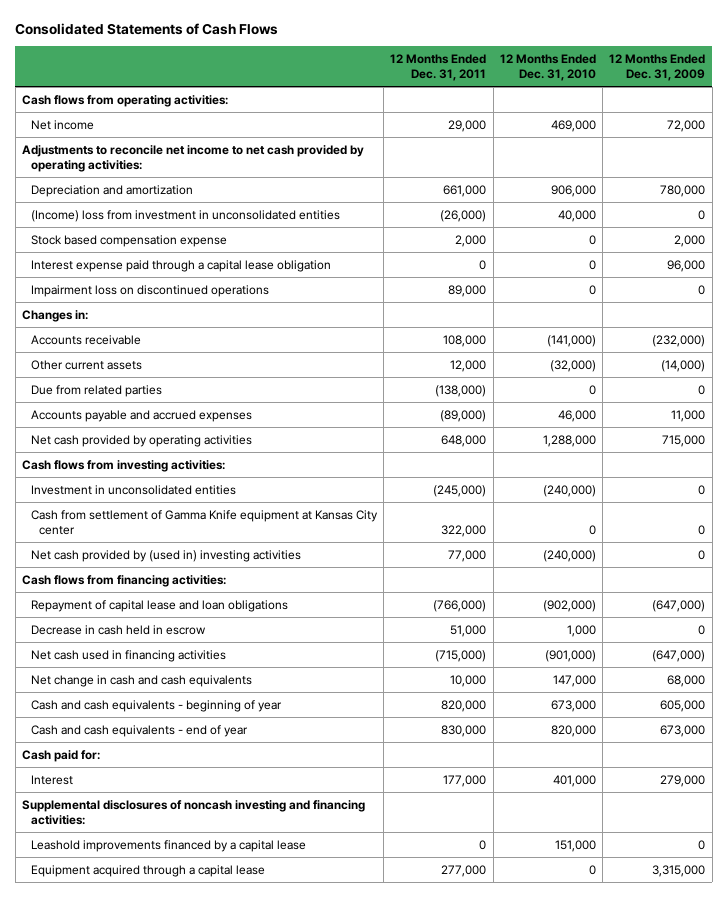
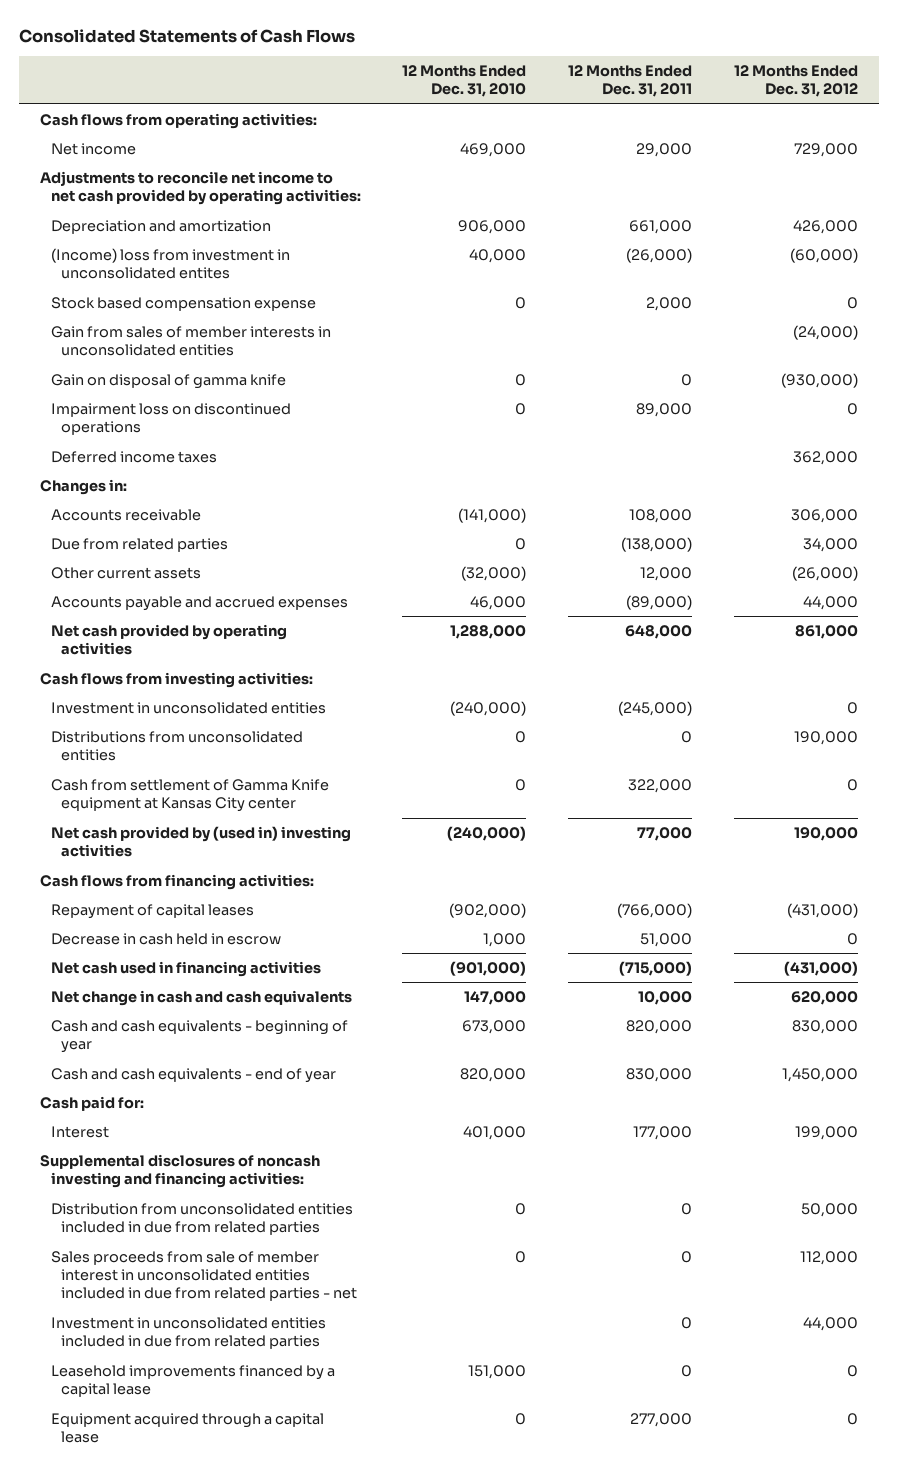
[609,53,706,82] 12 Months Ended Dec. 31, 2009 -> none
none -> [733,64,858,98] 12 Months Ended Dec. 31, 2012
[30,209,340,222] (Income) loss from investment in unconsolidated entities -> [50,247,290,280] (Income) loss from investment in unconsolidated entites
[30,259,331,272] Interest expense paid through a capital lease obligation -> none
none -> [50,325,331,357] Gain from sales of member interests in unconsolidated entities
none -> [50,373,286,389] Gain on disposal of gamma knife
none -> [50,450,217,463] Deferred income taxes
[30,359,142,370] Other current assets -> [50,566,201,579] Other current assets
none -> [50,730,303,762] Distributions from unconsolidated entities
[30,599,288,612] Repayment of capital lease and loan obligations -> [50,903,254,919] Repayment of capital leases
none -> [50,1202,353,1236] Distribution from unconsolidated entities included in due from related parties
none -> [50,1250,358,1302] Sales proceeds from sale of member interest in unconsolidated entities included in due from related parties - net
none -> [50,1316,326,1350] Investment in unconsolidated entities included in due from related parties
[30,839,306,852] Leashold improvements financed by a capital lease -> [50,1364,335,1398] Leasehold improvements financed by a capital lease

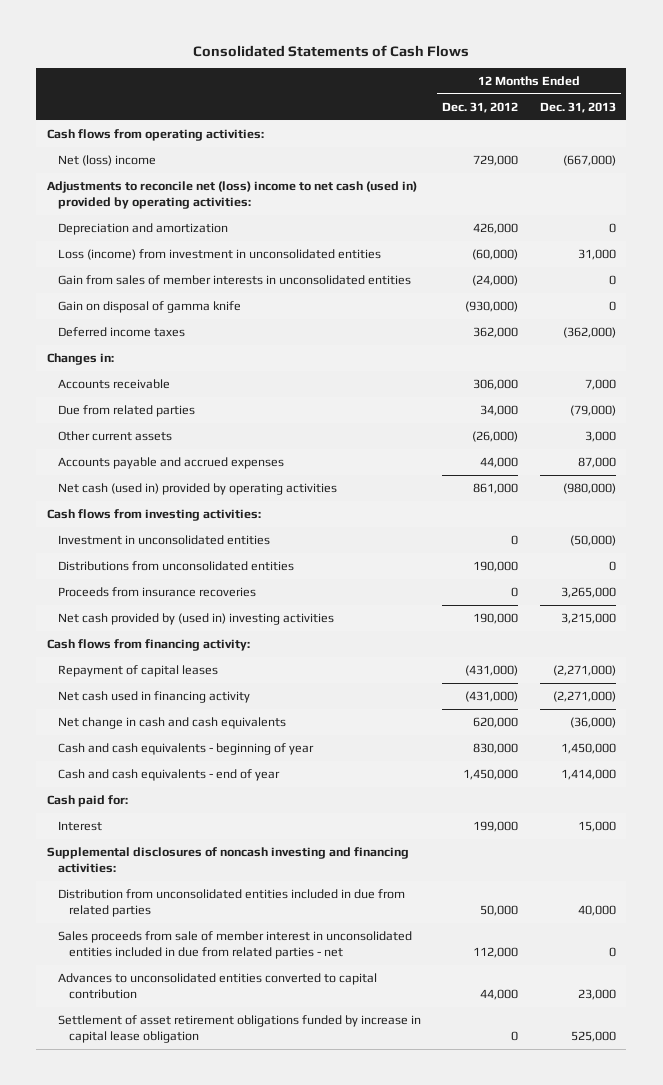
[402,64,527,98] 12 Months Ended Dec. 31, 2010 -> none
[568,64,693,98] 12 Months Ended Dec. 31, 2011 -> none
none -> [539,101,616,113] Dec. 31, 2013
[50,142,136,155] Net income -> [57,154,156,166] Net (loss) income
[40,170,361,206] Adjustments to reconcile net income to net cash provided by operating activities: -> [47,180,418,210] Adjustments to reconcile net (loss) income to net cash (used in) provided by operating activities:
[50,296,316,311] Stock based compensation expense -> none
[50,247,290,280] (Income) loss from investment in unconsolidated entites -> [57,248,381,260] Loss (income) from investment in unconsolidated entities
[50,402,291,436] Impairment loss on discontinued operations -> none
[50,623,287,656] Net cash provided by operating activities -> [57,482,337,495] Net cash (used in) provided by operating activities
[50,778,329,813] Cash from settlement of Gamma Knife equipment at Kansas City center -> none
none -> [57,586,256,597] Proceeds from insurance recoveries
[40,873,315,890] Cash flows from financing activities: -> [47,638,251,651] Cash flows from financing activity:
[50,932,281,945] Decrease in cash held in escrow -> none
[50,960,321,977] Net cash used in financing activities -> [57,690,250,703] Net cash used in financing activity
[50,1364,335,1398] Leasehold improvements financed by a capital lease -> none
[50,1412,324,1444] Equipment acquired through a capital lease -> none
[50,1316,326,1350] Investment in unconsolidated entities included in due from related parties -> [57,972,377,1000] Advances to unconsolidated entities converted to capital contribution
none -> [57,1014,421,1044] Settlement of asset retirement obligations funded by increase in capital lease obligation

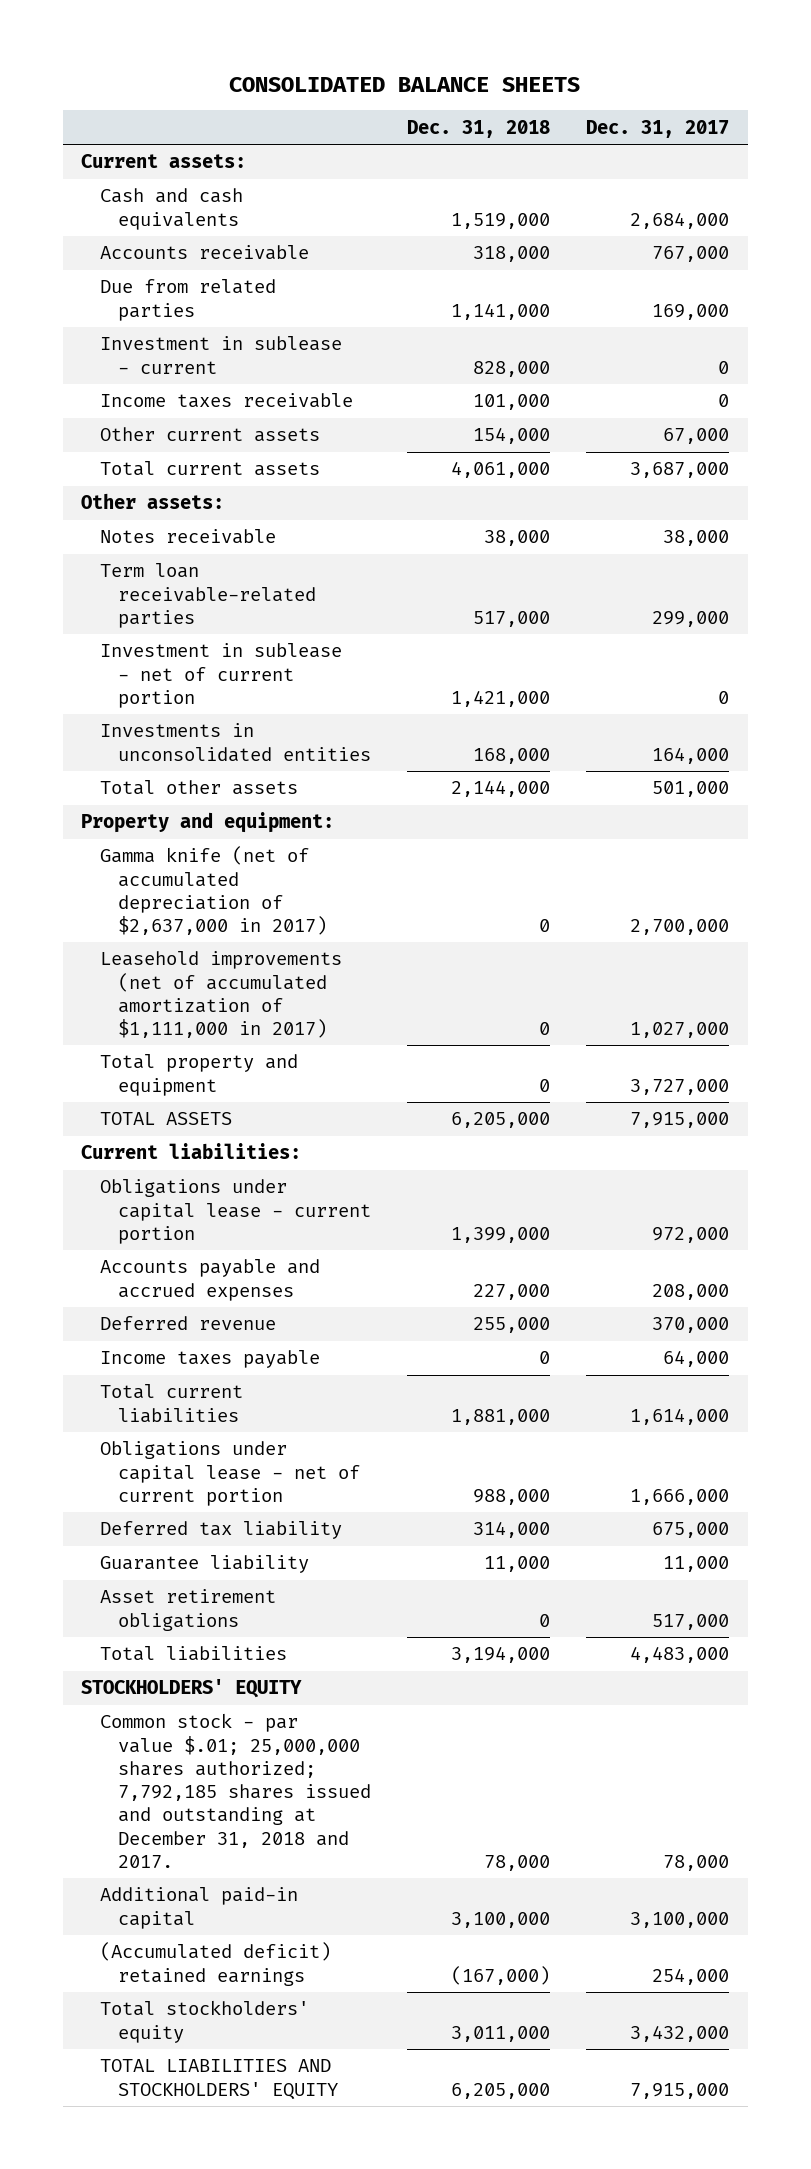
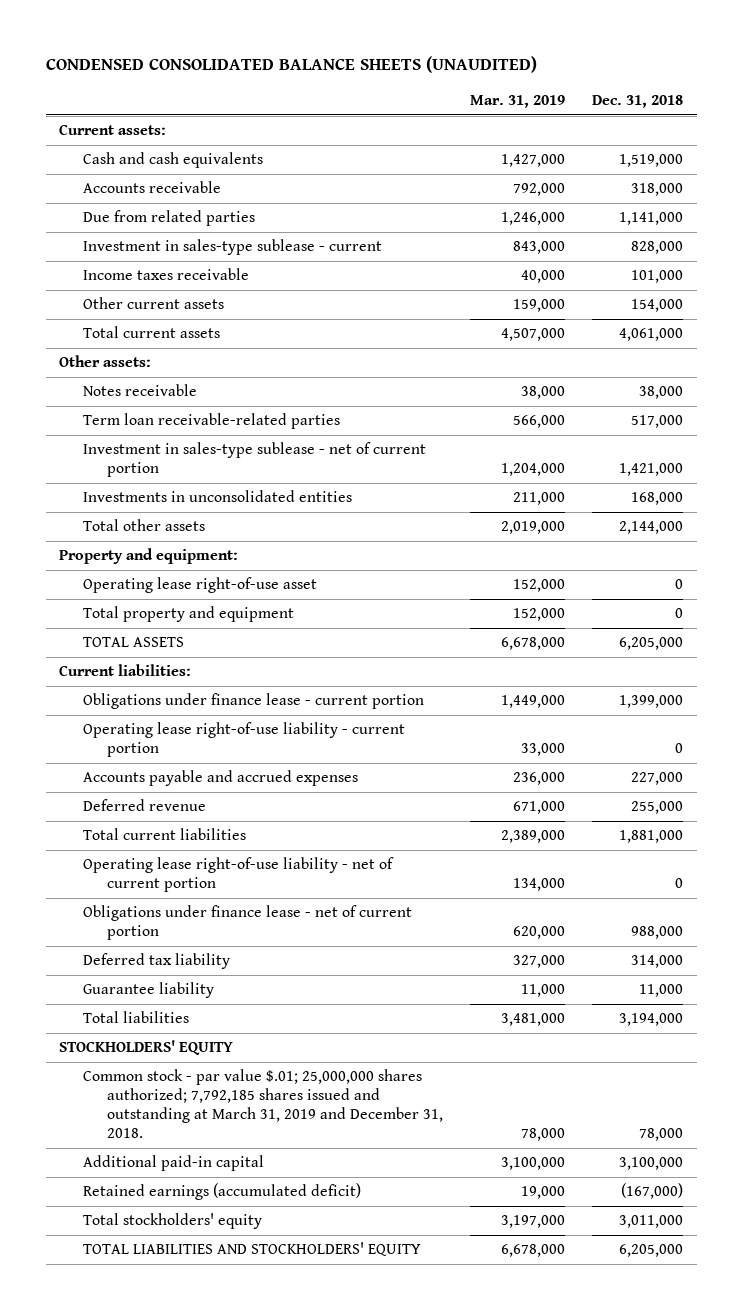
[229,76,581,92] CONSOLIDATED BALANCE SHEETS -> [45,56,537,74] CONDENSED CONSOLIDATED BALANCE SHEETS (UNAUDITED)
[586,119,730,138] Dec. 31, 2017 -> none
none -> [469,94,565,108] Mar. 31, 2019
[99,336,342,374] Investment in sublease - current -> [82,239,382,256] Investment in sales-type sublease - current
[99,643,342,708] Investment in sublease - net of current portion -> [82,442,426,478] Investment in sales-type sublease - net of current portion
[99,846,327,936] Gamma knife (net of accumulated depreciation of $2,637,000 in 2017) -> none
[99,951,342,1039] Leasehold improvements (net of accumulated amortization of $1,111,000 in 2017) -> none
none -> [82,577,317,594] Operating lease right-of-use asset
[99,1179,371,1244] Obligations under capital lease - current portion -> [82,693,424,710] Obligations under finance lease - current portion
none -> [82,722,405,758] Operating lease right-of-use liability - current portion
[99,1350,320,1369] Income taxes payable -> none
none -> [82,857,394,893] Operating lease right-of-use liability - net of current portion
[99,1441,360,1506] Obligations under capital lease - net of current portion -> [82,905,412,941] Obligations under finance lease - net of current portion
[99,1589,276,1631] Asset retirement obligations -> none
[99,1713,371,1868] Common stock - par value $.01; 25,000,000 shares authorized; 7,792,185 shares issued and outstanding at December 31, 2018 and 2017. -> [82,1069,443,1139] Common stock - par value $.01; 25,000,000 shares authorized; 7,792,185 shares issued and outstanding at March 31, 2019 and December 31, 2018.
[99,1942,331,1986] (Accumulated deficit) retained earnings -> [82,1183,361,1201] Retained earnings (accumulated deficit)

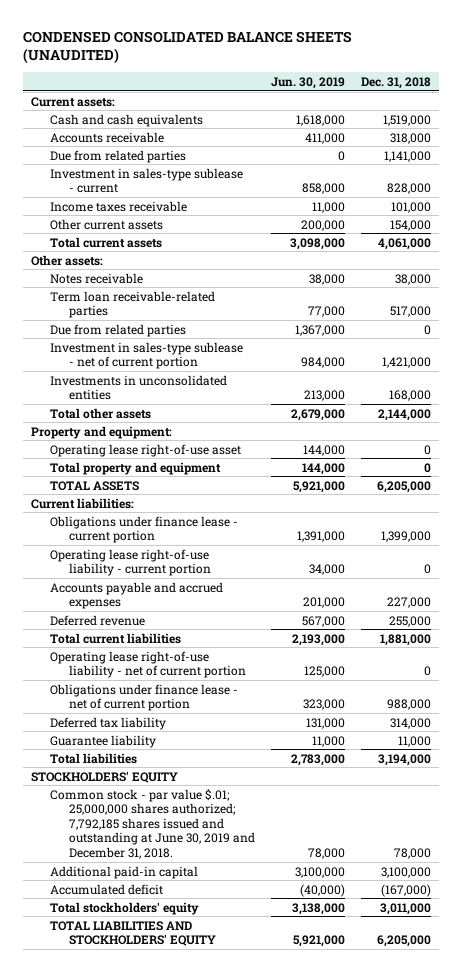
[469,94,565,108] Mar. 31, 2019 -> none
none -> [270,77,345,90] Jun. 30, 2019
none -> [49,323,186,337] Due from related parties
[82,1069,443,1139] Common stock - par value $.01; 25,000,000 shares authorized; 7,792,185 shares issued and outstanding at March 31, 2019 and December 31, 2018. -> [49,788,255,860] Common stock - par value $.01; 25,000,000 shares authorized; 7,792,185 shares issued and outstanding at June 30, 2019 and December 31, 2018.
[82,1183,361,1201] Retained earnings (accumulated deficit) -> [49,883,163,895] Accumulated deficit

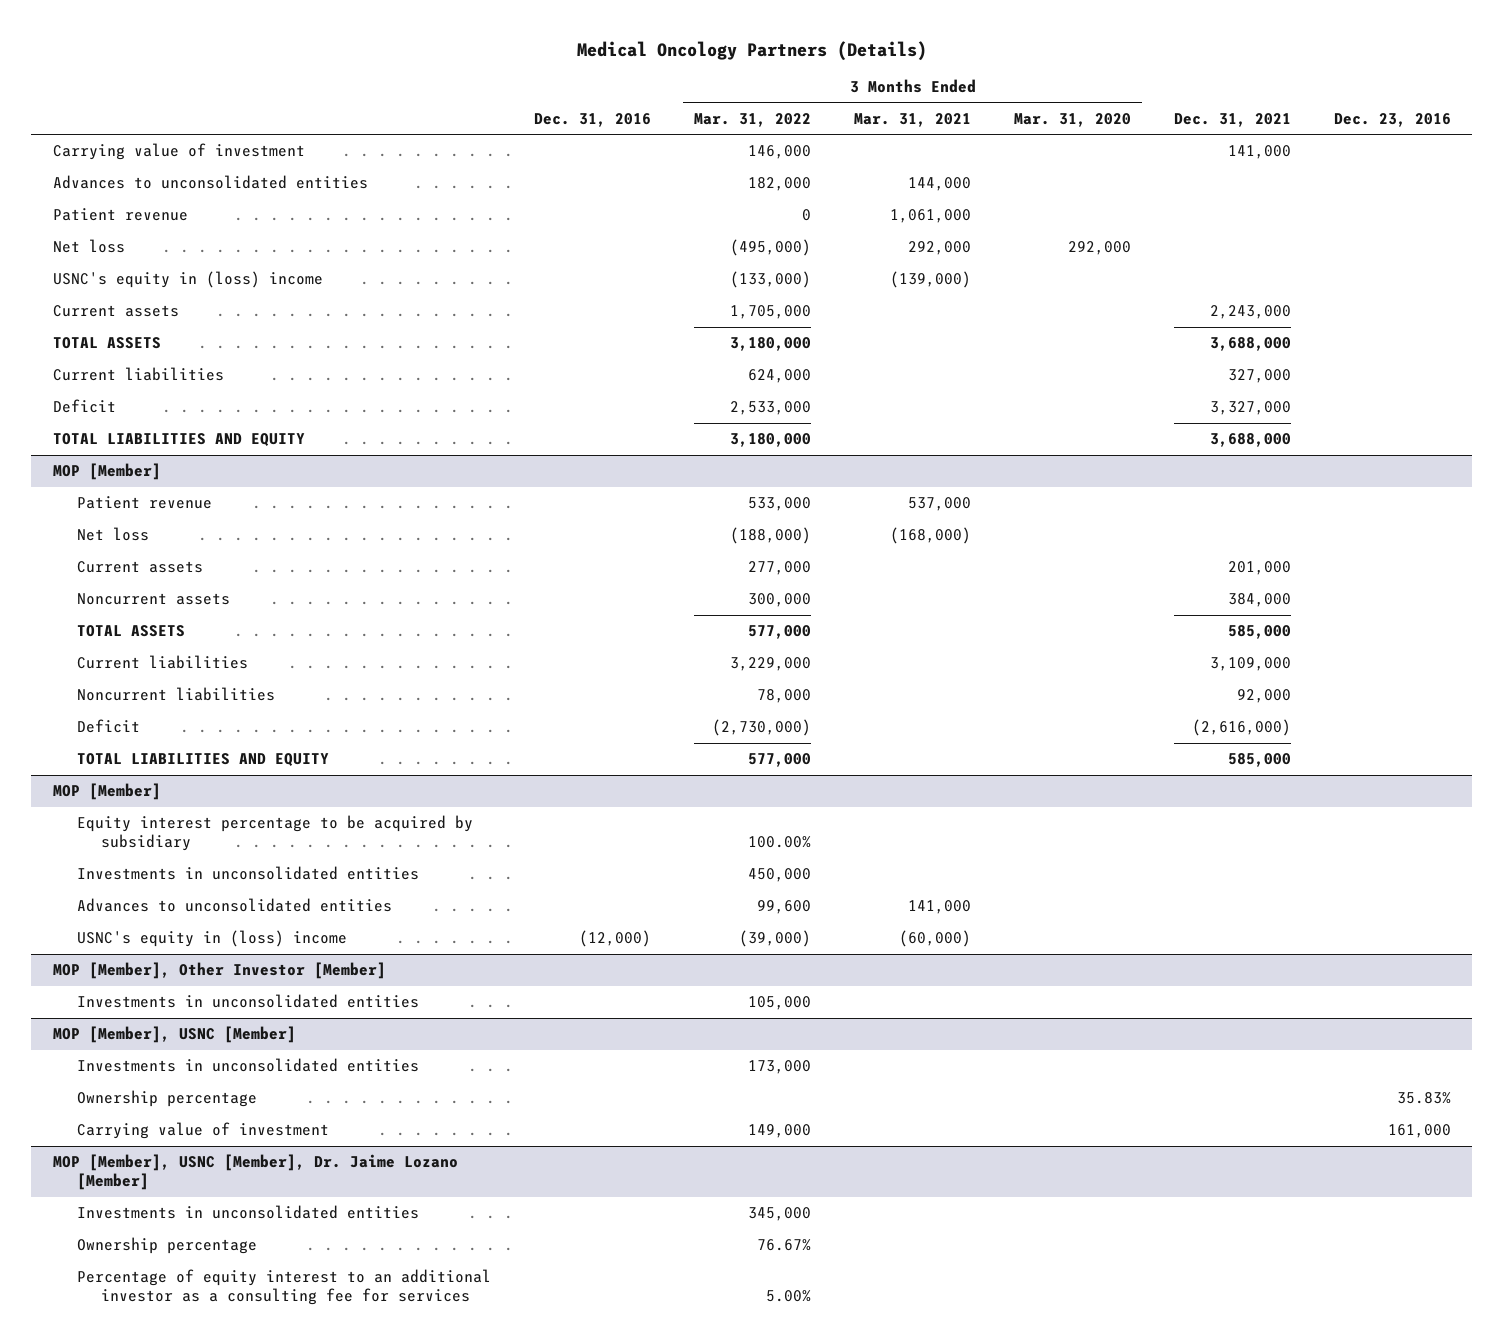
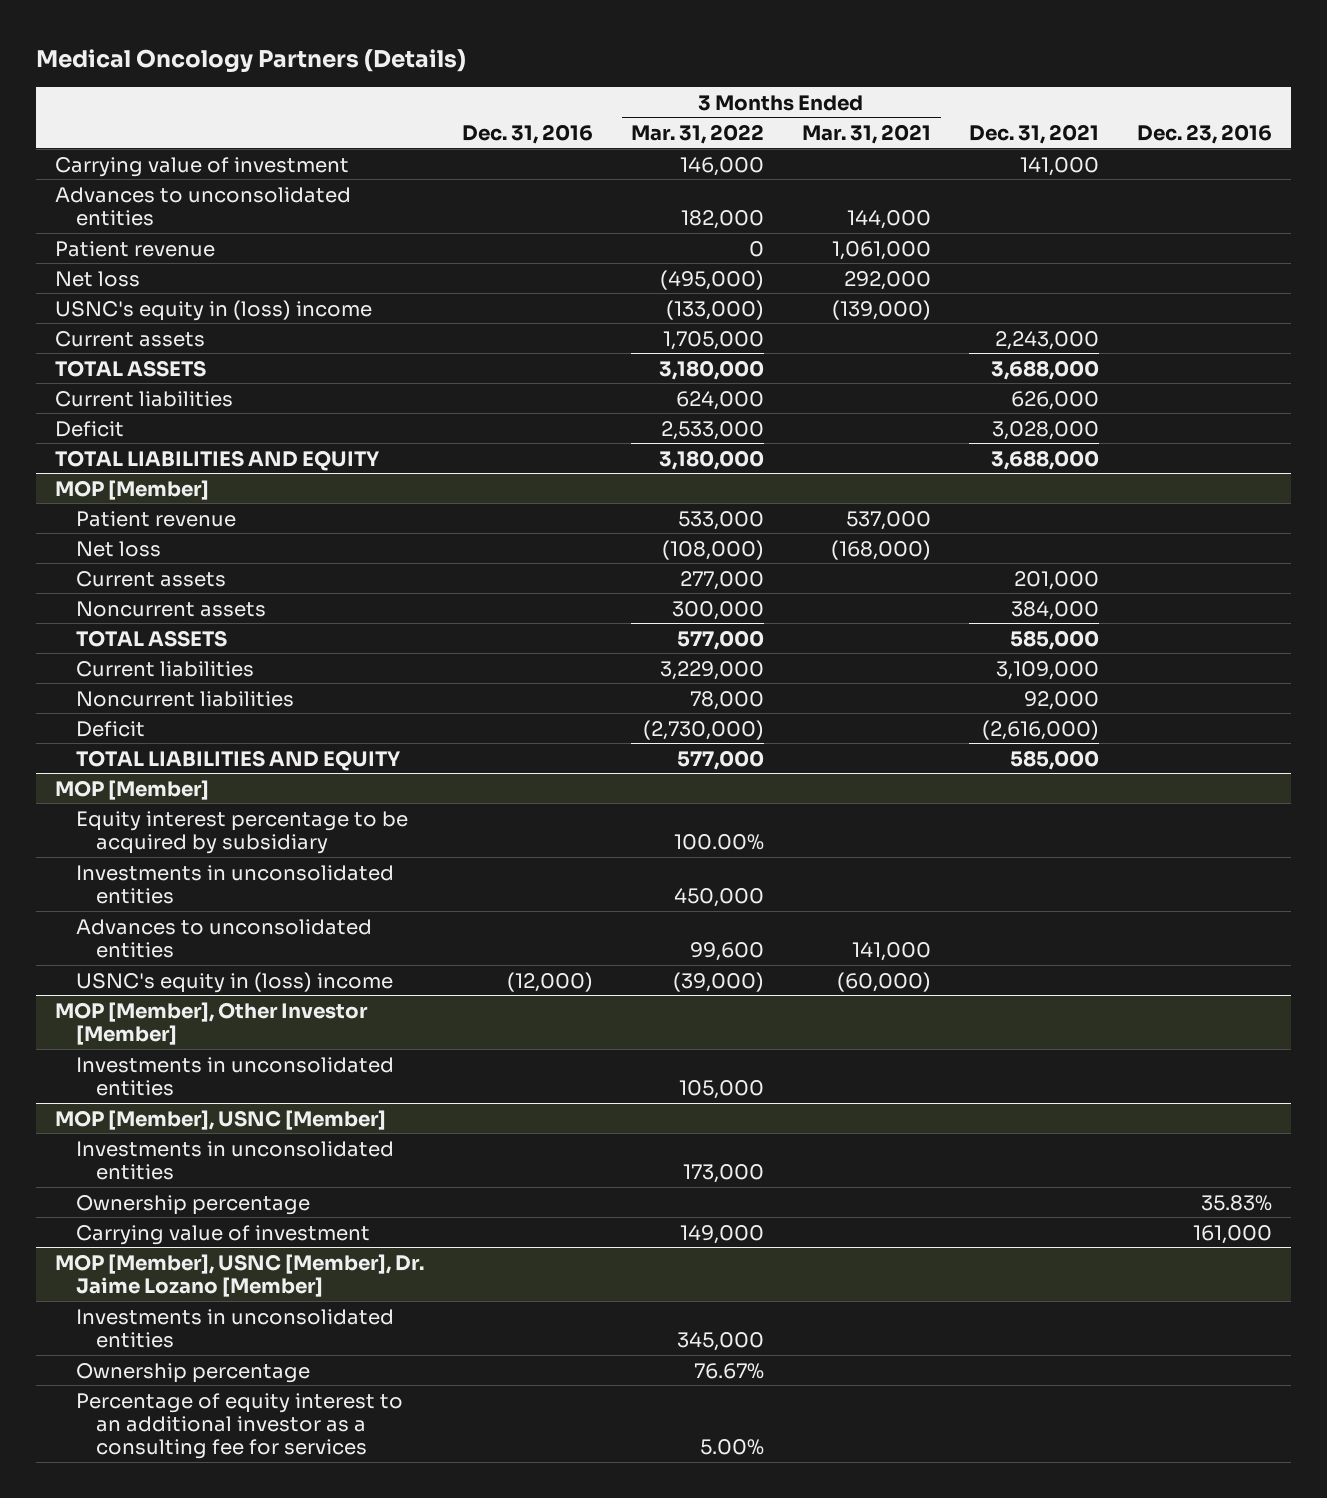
[1013,112,1131,127] Mar. 31, 2020 -> none
[1227,369,1291,384] 327,000 -> [1011,390,1100,410] 626,000
[1209,401,1291,416] 3,327,000 -> [992,420,1100,440] 3,028,000
[730,527,812,545] (188,000) -> [662,539,765,560] (108,000)

